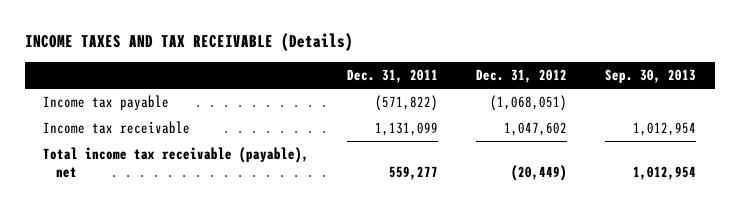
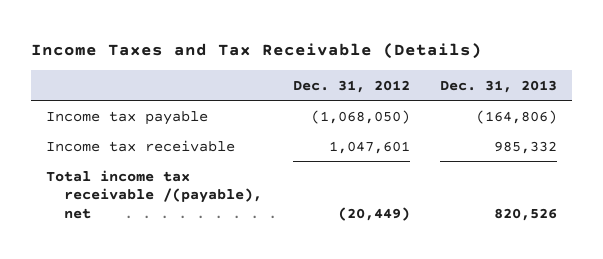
[24,33,353,52] INCOME TAXES AND TAX RECEIVABLE (Details) -> [31,42,483,59] Income Taxes and Tax Receivable (Details)
[347,69,439,84] Dec. 31, 2011 -> none
[604,69,696,84] Sep. 30, 2013 -> none
none -> [439,79,557,93] Dec. 31, 2013
[489,95,567,112] (1,068,051) -> [310,109,410,124] (1,068,050)
[503,122,567,137] 1,047,602 -> [328,140,410,154] 1,047,601
[43,147,310,179] Total income tax receivable (payable), net -> [46,169,263,219] Total income tax receivable /(payable), net

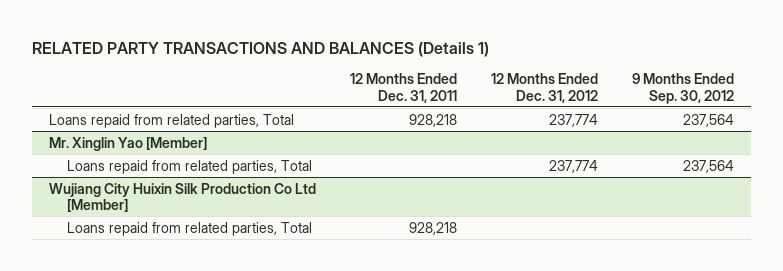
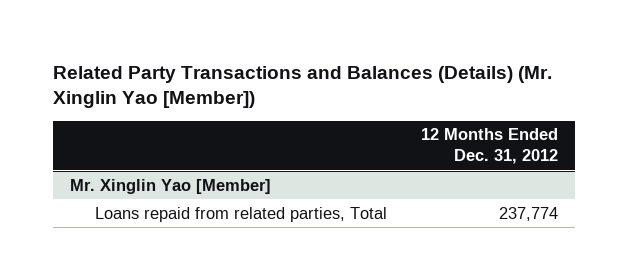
[32,41,490,57] RELATED PARTY TRANSACTIONS AND BALANCES (Details 1) -> [53,65,553,109] Related Party Transactions and Balances (Details) (Mr. Xinglin Yao [Member])
[350,73,458,103] 12 Months Ended Dec. 31, 2011 -> none
[632,73,735,104] 9 Months Ended Sep. 30, 2012 -> none
[49,113,295,128] Loans repaid from related parties, Total -> none
[49,182,317,213] Wujiang City Huixin Silk Production Co Ltd [Member] -> none
[67,221,313,236] Loans repaid from related parties, Total -> none

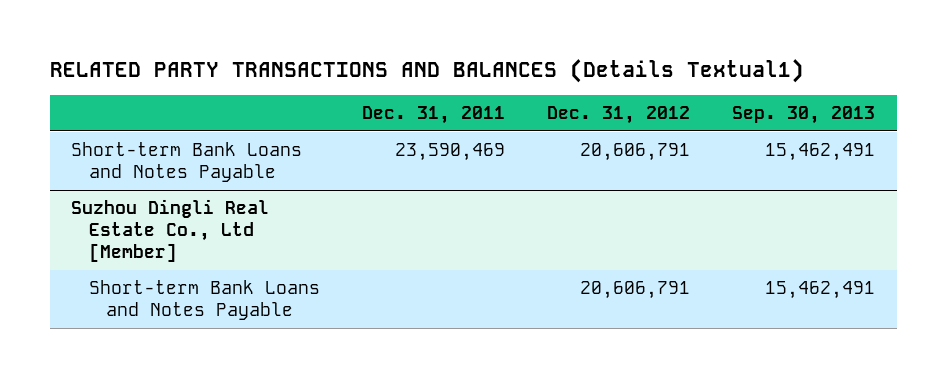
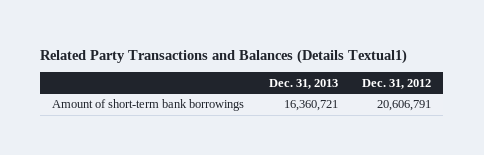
[49,59,804,84] RELATED PARTY TRANSACTIONS AND BALANCES (Details Textual1) -> [40,48,408,64] Related Party Transactions and Balances (Details Textual1)
[361,105,505,124] Dec. 31, 2011 -> none
[732,105,876,124] Sep. 30, 2013 -> none
none -> [268,78,338,89] Dec. 31, 2013
[70,199,269,263] Suzhou Dingli Real Estate Co., Ltd [Member] -> none
[88,280,320,321] Short-term Bank Loans and Notes Payable -> none
[70,142,302,183] Short-term Bank Loans and Notes Payable -> [52,99,245,112] Amount of short-term bank borrowings

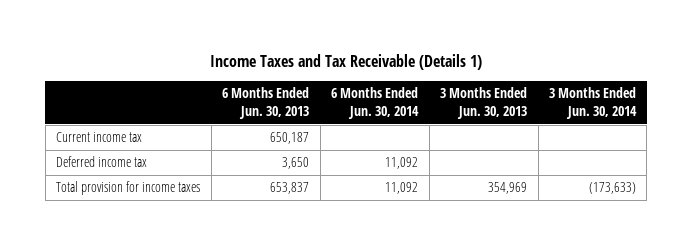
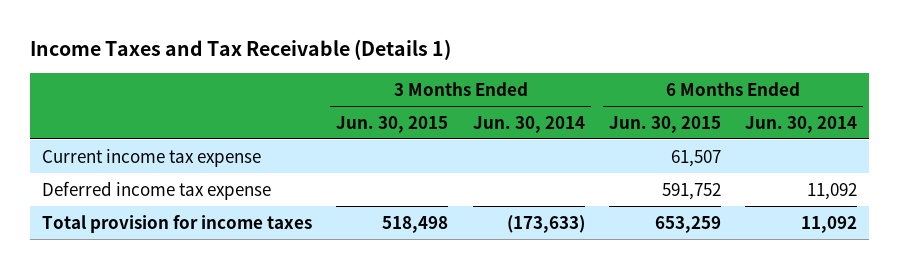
[222,87,310,120] 6 Months Ended Jun. 30, 2013 -> none
[440,87,528,120] 3 Months Ended Jun. 30, 2013 -> none
none -> [336,115,449,133] Jun. 30, 2015
none -> [608,115,721,133] Jun. 30, 2015
[56,132,143,143] Current income tax -> [42,148,262,167] Current income tax expense
[56,156,148,168] Deferred income tax -> [42,180,272,200] Deferred income tax expense

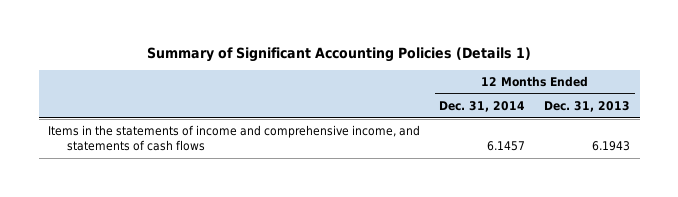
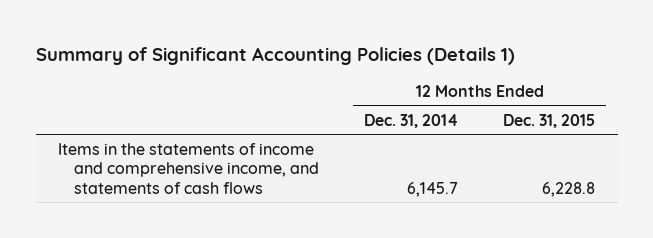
[544,101,631,113] Dec. 31, 2013 -> none
none -> [503,113,596,128] Dec. 31, 2015
[487,141,526,152] 6.1457 -> [407,181,459,197] 6,145.7

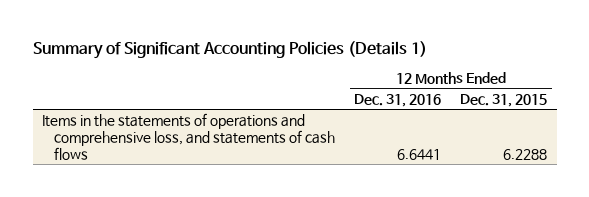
[364,113,459,128] Dec. 31, 2014 -> none
none -> [354,93,442,107] Dec. 31, 2016
[58,142,320,194] Items in the statements of income and comprehensive income, and statements of cash flows -> [42,113,336,161] Items in the statements of operations and comprehensive loss, and statements of cash flows
[542,181,596,197] 6,228.8 -> [503,149,548,161] 6.2288

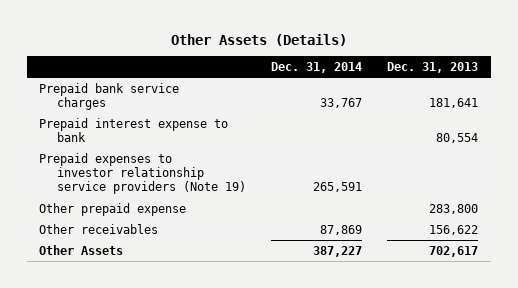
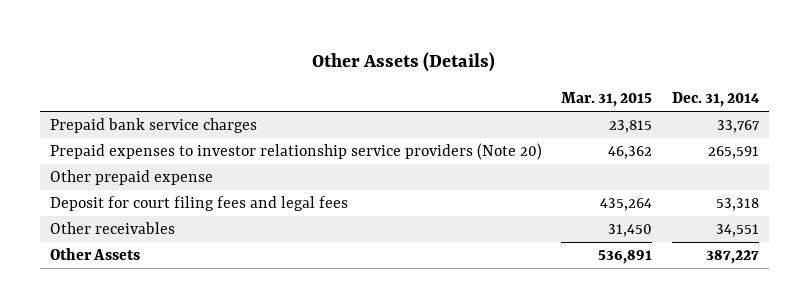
[387,62,479,74] Dec. 31, 2013 -> none
none -> [561,92,653,108] Mar. 31, 2015
[39,117,229,143] Prepaid interest expense to bank -> none
[39,152,247,195] Prepaid expenses to investor relationship service providers (Note 19) -> [49,143,542,161] Prepaid expenses to investor relationship service providers (Note 20)
none -> [49,196,348,212] Deposit for court filing fees and legal fees
[320,224,363,235] 87,869 -> [716,224,760,238] 34,551

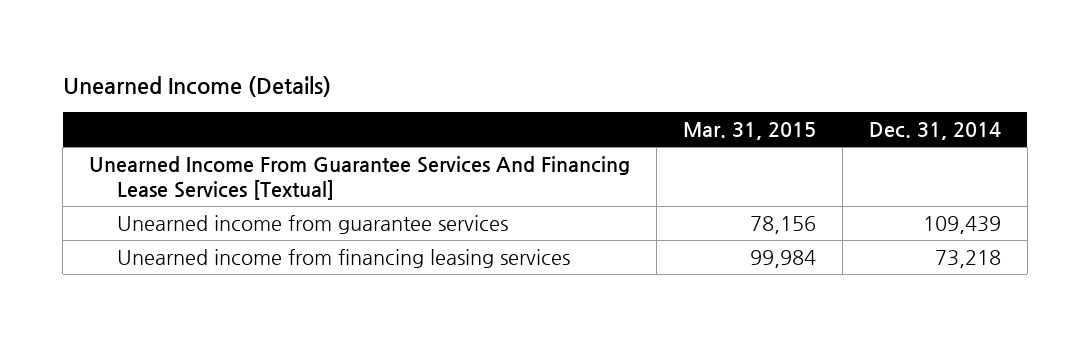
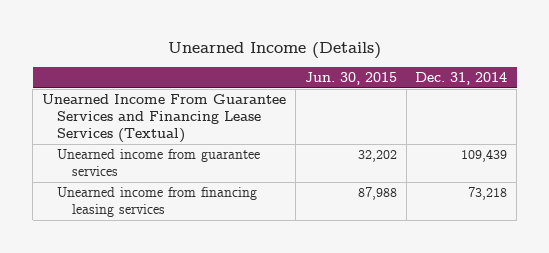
[683,122,817,141] Mar. 31, 2015 -> none
none -> [304,71,397,85] Jun. 30, 2015
[89,155,631,200] Unearned Income From Guarantee Services And Financing Lease Services [Textual] -> [41,94,286,144] Unearned Income From Guarantee Services and Financing Lease Services (Textual)

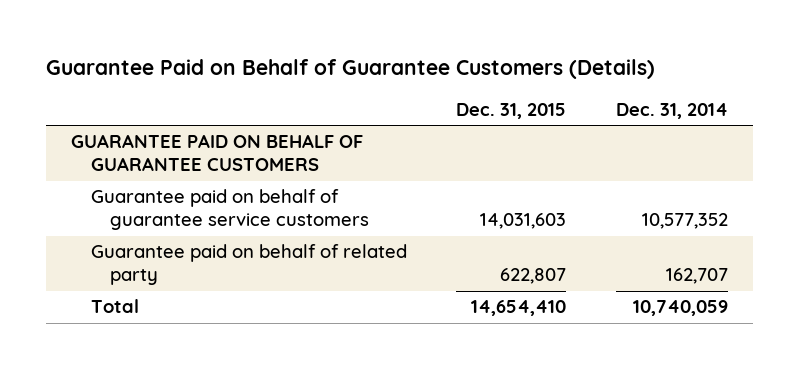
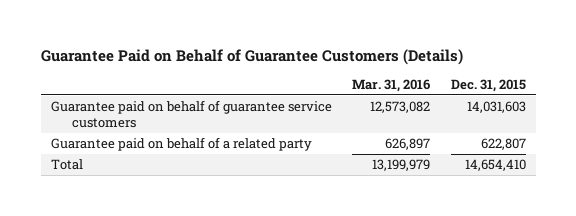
[615,103,728,120] Dec. 31, 2014 -> none
none -> [352,79,431,93] Mar. 31, 2016
[71,134,364,172] GUARANTEE PAID ON BEHALF OF GUARANTEE CUSTOMERS -> none
[90,244,407,286] Guarantee paid on behalf of related party -> [50,137,312,152] Guarantee paid on behalf of a related party

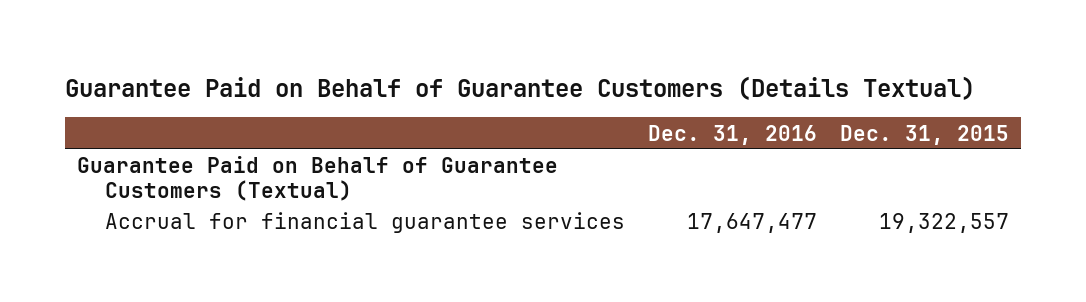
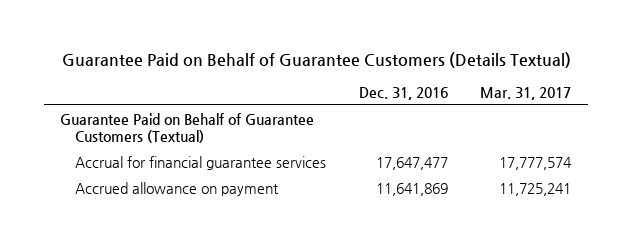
[840,124,1010,145] Dec. 31, 2015 -> none
none -> [480,86,572,100] Mar. 31, 2017
none -> [75,181,280,196] Accrued allowance on payment

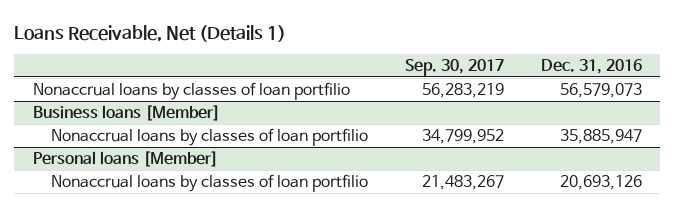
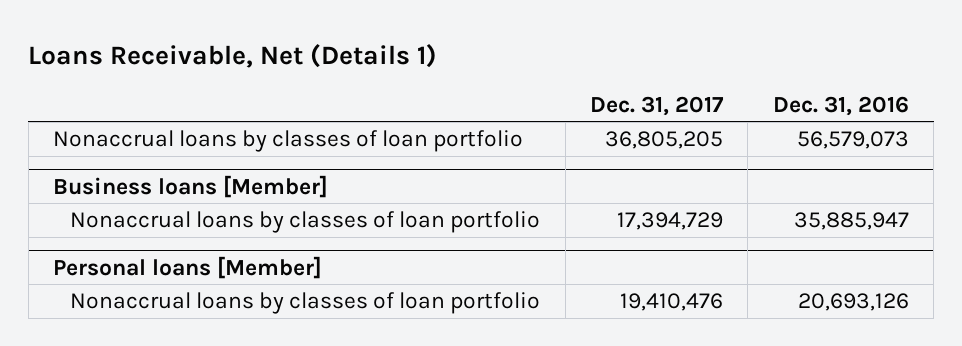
[405,59,505,77] Sep. 30, 2017 -> none
none -> [590,95,725,116] Dec. 31, 2017
[32,81,350,100] Nonaccrual loans by classes of loan portfilio -> [53,130,524,153] Nonaccrual loans by classes of loan portfolio
[51,127,369,146] Nonaccrual loans by classes of loan portfilio -> [70,211,541,234] Nonaccrual loans by classes of loan portfolio
[51,173,369,192] Nonaccrual loans by classes of loan portfilio -> [70,292,541,315] Nonaccrual loans by classes of loan portfolio

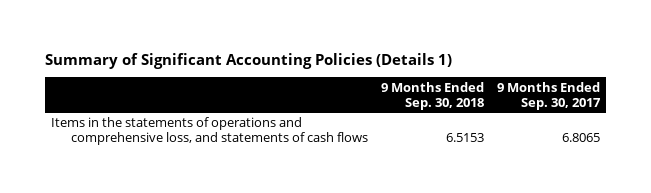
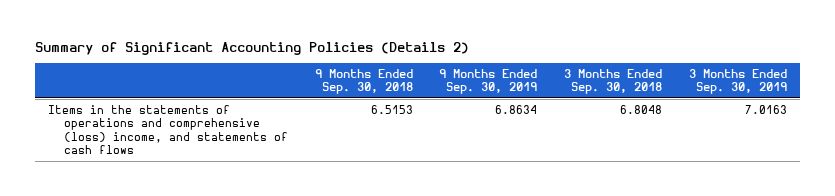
[44,52,452,69] Summary of Significant Accounting Policies (Details 1) -> [34,41,469,55] Summary of Significant Accounting Policies (Details 2)
[496,81,601,110] 9 Months Ended Sep. 30, 2017 -> none
none -> [439,68,538,94] 9 Months Ended Sep. 30, 2019
none -> [564,68,663,94] 3 Months Ended Sep. 30, 2018
none -> [689,68,788,94] 3 Months Ended Sep. 30, 2019
[51,117,368,146] Items in the statements of operations and comprehensive loss, and statements of cash flows -> [47,104,288,155] Items in the statements of operations and comprehensive (loss) income, and statements of cash flows

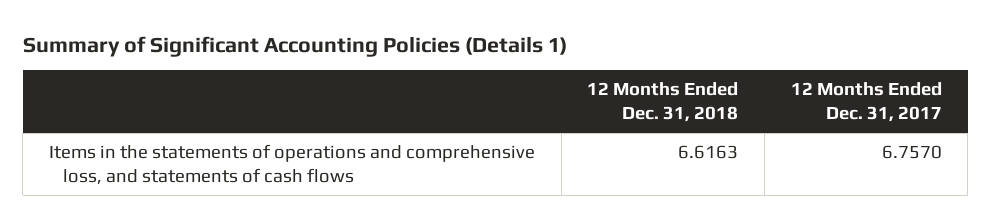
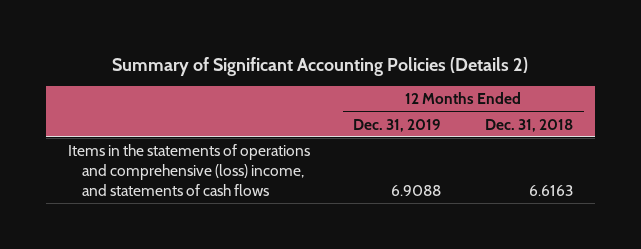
[22,35,567,57] Summary of Significant Accounting Policies (Details 1) -> [112,56,529,76] Summary of Significant Accounting Policies (Details 2)
[790,82,942,123] 12 Months Ended Dec. 31, 2017 -> none
none -> [353,118,442,132] Dec. 31, 2019
[48,144,535,186] Items in the statements of operations and comprehensive loss, and statements of cash flows -> [68,144,311,196] Items in the statements of operations and comprehensive (loss) income, and statements of cash flows

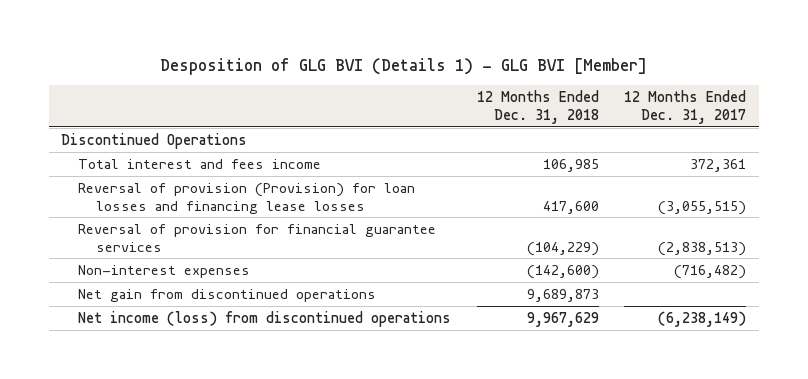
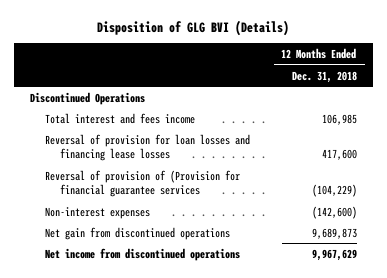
[159,57,647,75] Desposition of GLG BVI (Details 1) - GLG BVI [Member] -> [97,19,290,36] Disposition of GLG BVI (Details)
[624,89,747,124] 12 Months Ended Dec. 31, 2017 -> none
[78,182,416,214] Reversal of provision (Provision) for loan losses and financing lease losses -> [44,133,250,162] Reversal of provision for loan losses and financing lease losses
[78,223,437,252] Reversal of provision for financial guarantee services -> [44,169,240,198] Reversal of provision of (Provision for financial guarantee services
[78,310,452,327] Net income (loss) from discontinued operations -> [44,247,240,261] Net income from discontinued operations

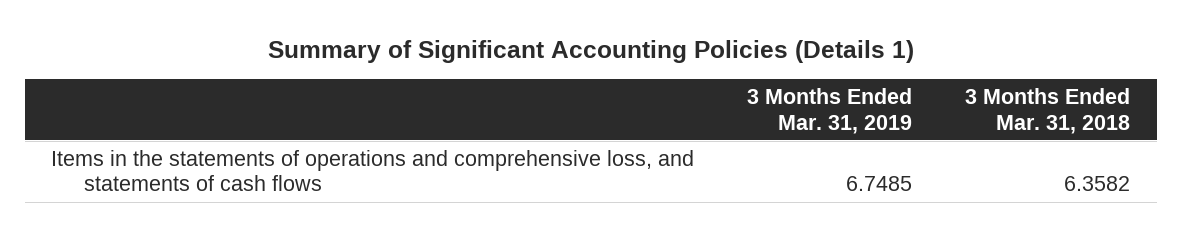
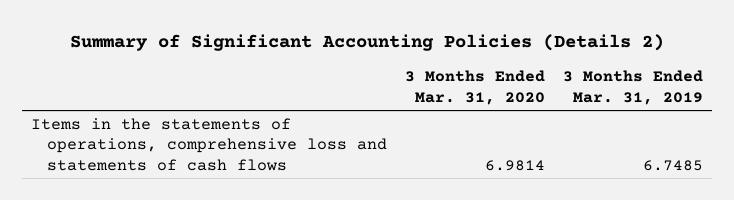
[267,39,914,63] Summary of Significant Accounting Policies (Details 1) -> [69,34,664,52] Summary of Significant Accounting Policies (Details 2)
[965,88,1131,134] 3 Months Ended Mar. 31, 2018 -> none
none -> [404,70,545,105] 3 Months Ended Mar. 31, 2020
[51,149,695,192] Items in the statements of operations and comprehensive loss, and statements of cash flows -> [30,117,387,171] Items in the statements of operations, comprehensive loss and statements of cash flows

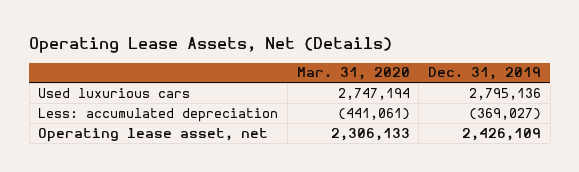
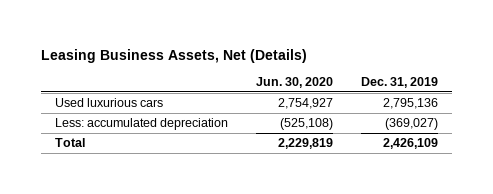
[29,37,393,54] Operating Lease Assets, Net (Details) -> [40,48,307,63] Leasing Business Assets, Net (Details)
[296,67,410,81] Mar. 31, 2020 -> none
none -> [255,77,333,89] Jun. 30, 2020
[38,127,269,142] Operating lease asset, net -> [54,138,85,148] Total

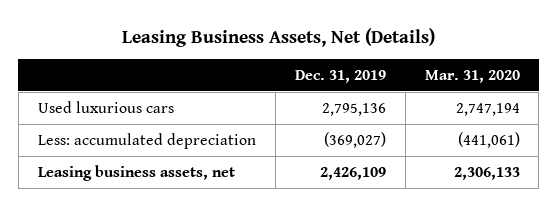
[255,77,333,89] Jun. 30, 2020 -> none
none -> [424,69,520,83] Mar. 31, 2020
[54,138,85,148] Total -> [37,164,235,181] Leasing business assets, net

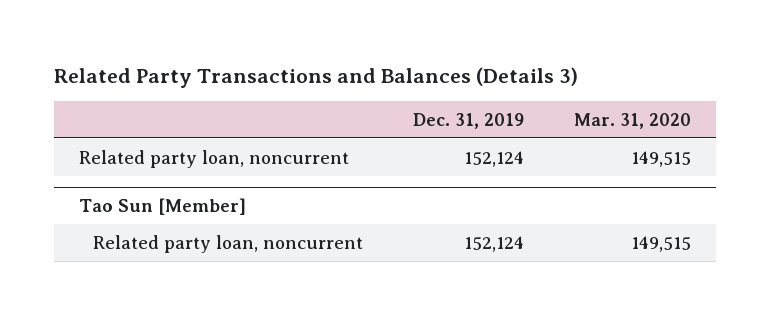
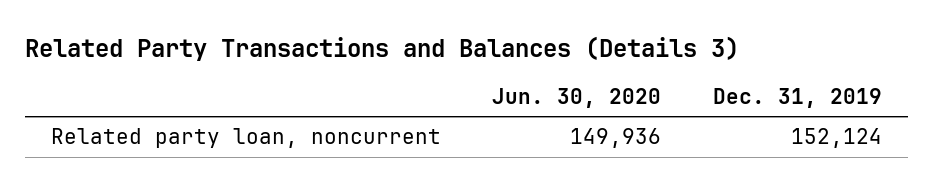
[573,112,691,129] Mar. 31, 2020 -> none
none -> [492,88,662,109] Jun. 30, 2020
[79,198,247,216] Tao Sun [Member] -> none
[92,234,363,253] Related party loan, noncurrent -> none

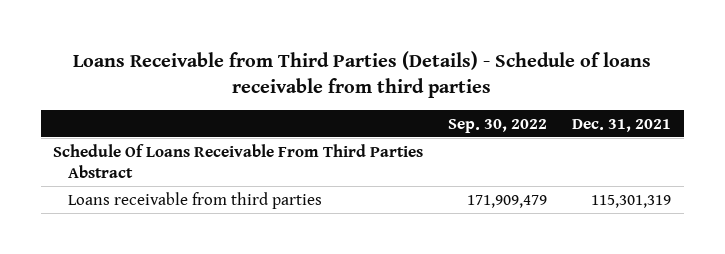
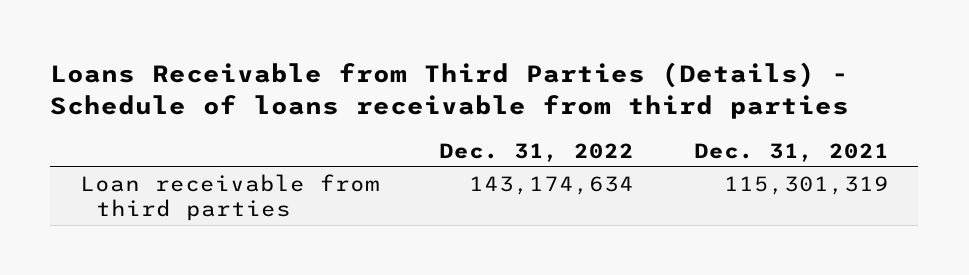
[448,118,548,133] Sep. 30, 2022 -> none
none -> [439,143,635,163] Dec. 31, 2022
[53,143,424,179] Schedule Of Loans Receivable From Third Parties Abstract -> none
[68,191,323,209] Loans receivable from third parties -> [80,174,381,222] Loan receivable from third parties

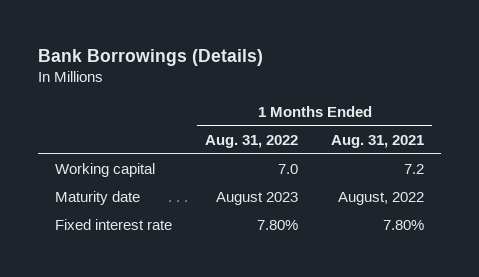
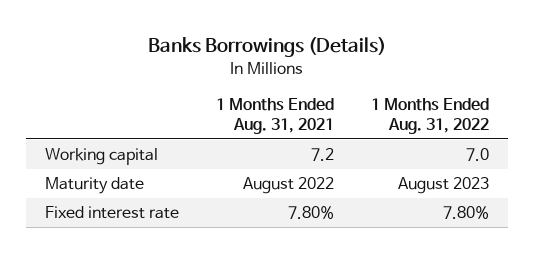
[38,48,264,66] Bank Borrowings (Details) -> [148,36,387,57] Banks Borrowings (Details)
[338,192,425,206] August, 2022 -> [243,177,335,195] August 2022

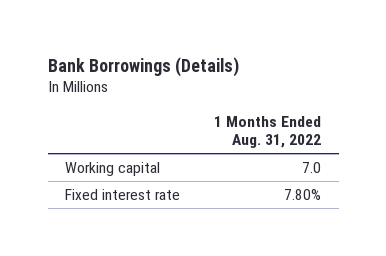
[148,36,387,57] Banks Borrowings (Details) -> [47,56,239,77] Bank Borrowings (Details)
[216,98,335,135] 1 Months Ended Aug. 31, 2021 -> none
[44,177,144,195] Maturity date -> none

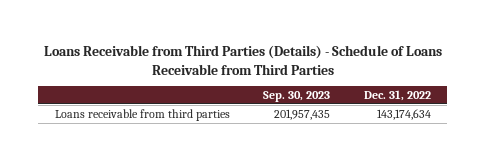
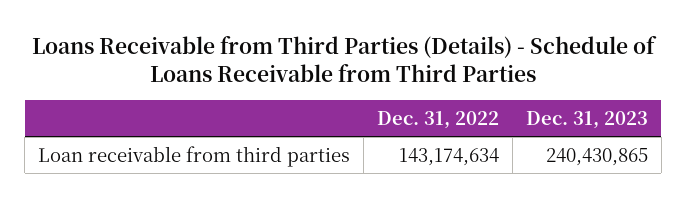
[263,91,331,103] Sep. 30, 2023 -> none
none -> [525,111,648,130] Dec. 31, 2023
[54,108,230,121] Loans receivable from third parties -> [38,145,351,167] Loan receivable from third parties

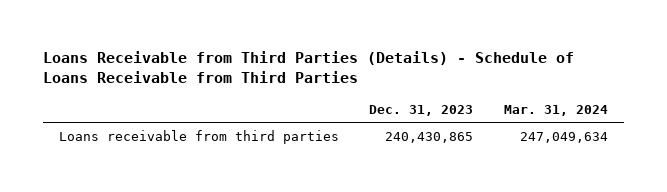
[377,111,500,130] Dec. 31, 2022 -> none
none -> [504,105,609,117] Mar. 31, 2024
[38,145,351,167] Loan receivable from third parties -> [58,129,339,144] Loans receivable from third parties

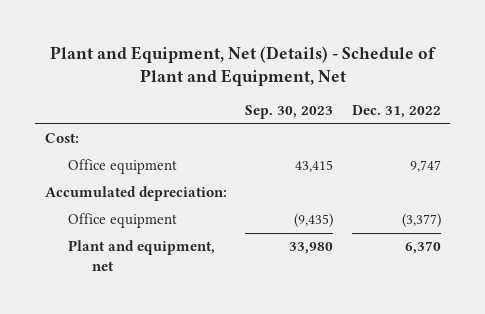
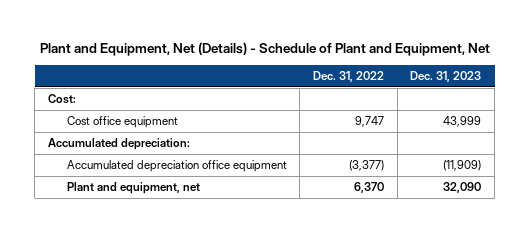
[245,105,334,120] Sep. 30, 2023 -> none
none -> [410,71,482,83] Dec. 31, 2023
[68,159,178,175] Office equipment -> [66,116,178,129] Cost office equipment
[68,213,178,229] Office equipment -> [66,160,287,173] Accumulated depreciation office equipment

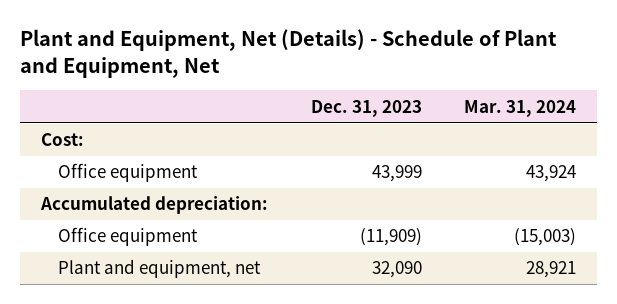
[313,71,385,83] Dec. 31, 2022 -> none
none -> [464,99,577,117] Mar. 31, 2024
[66,116,178,129] Cost office equipment -> [58,163,199,183] Office equipment
[66,160,287,173] Accumulated depreciation office equipment -> [58,227,199,247] Office equipment

